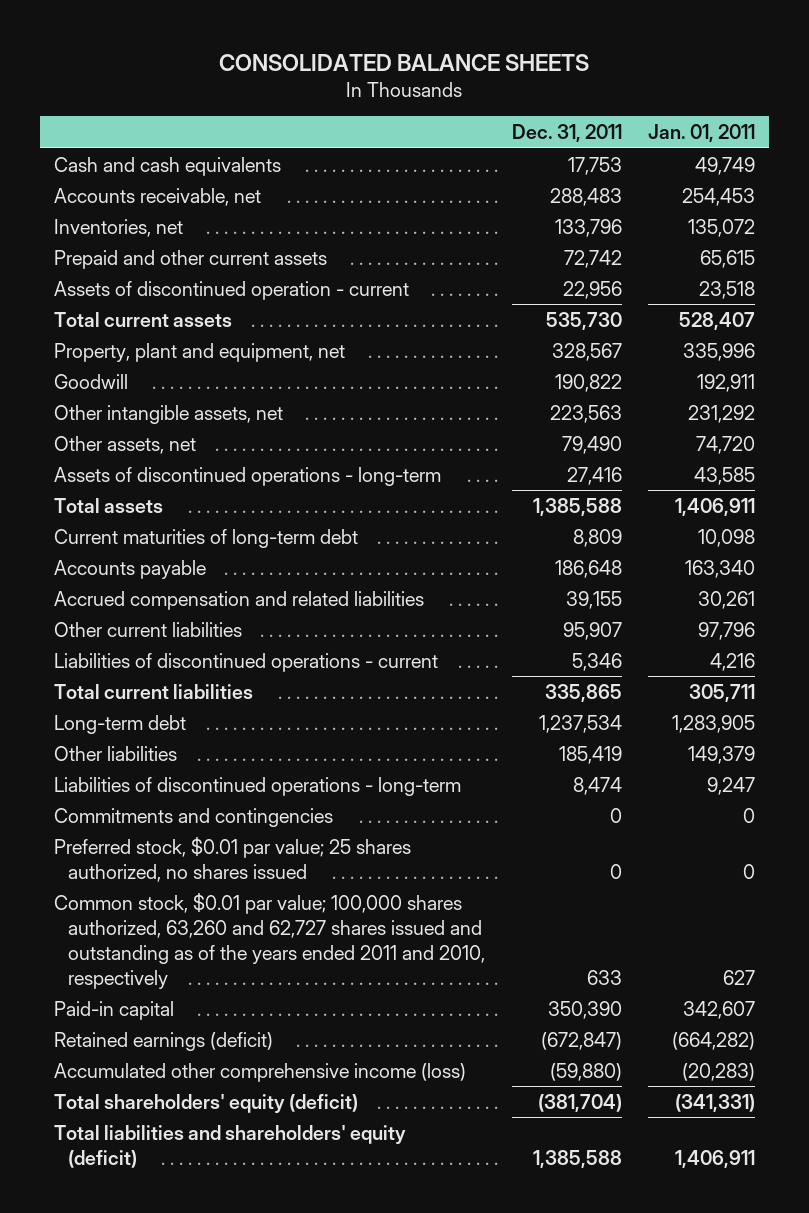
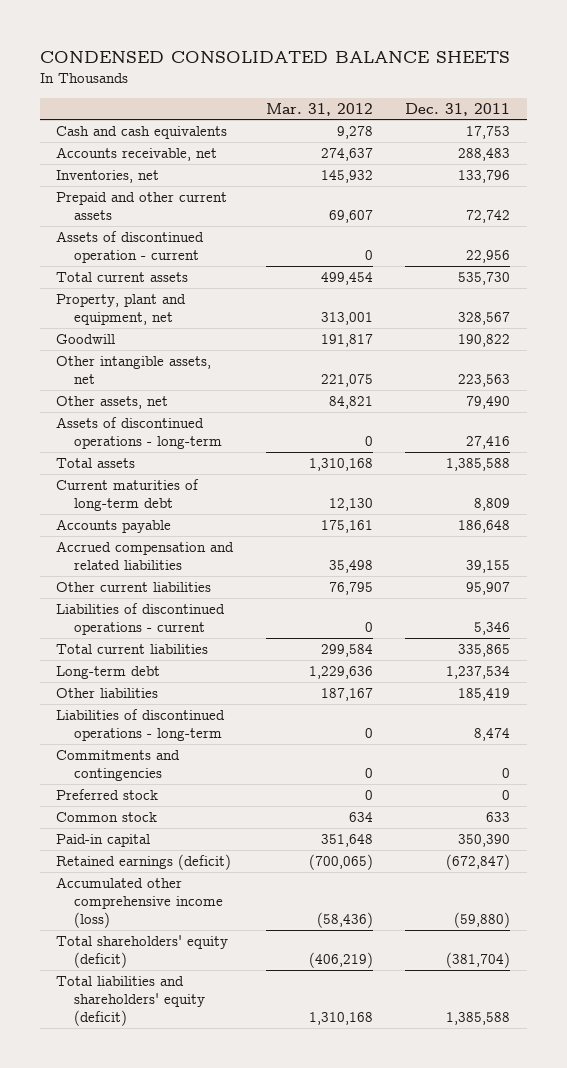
[219,53,590,71] CONSOLIDATED BALANCE SHEETS -> [40,51,511,64] CONDENSED CONSOLIDATED BALANCE SHEETS
[648,124,756,143] Jan. 01, 2011 -> none
none -> [265,102,373,116] Mar. 31, 2012
[53,836,411,882] Preferred stock, $0.01 par value; 25 shares authorized, no shares issued -> [56,789,159,801] Preferred stock
[53,892,486,989] Common stock, $0.01 par value; 100,000 shares authorized, 63,260 and 62,727 shares issued and outstanding as of the years ended 2011 and 2010, respectively -> [56,812,158,823] Common stock

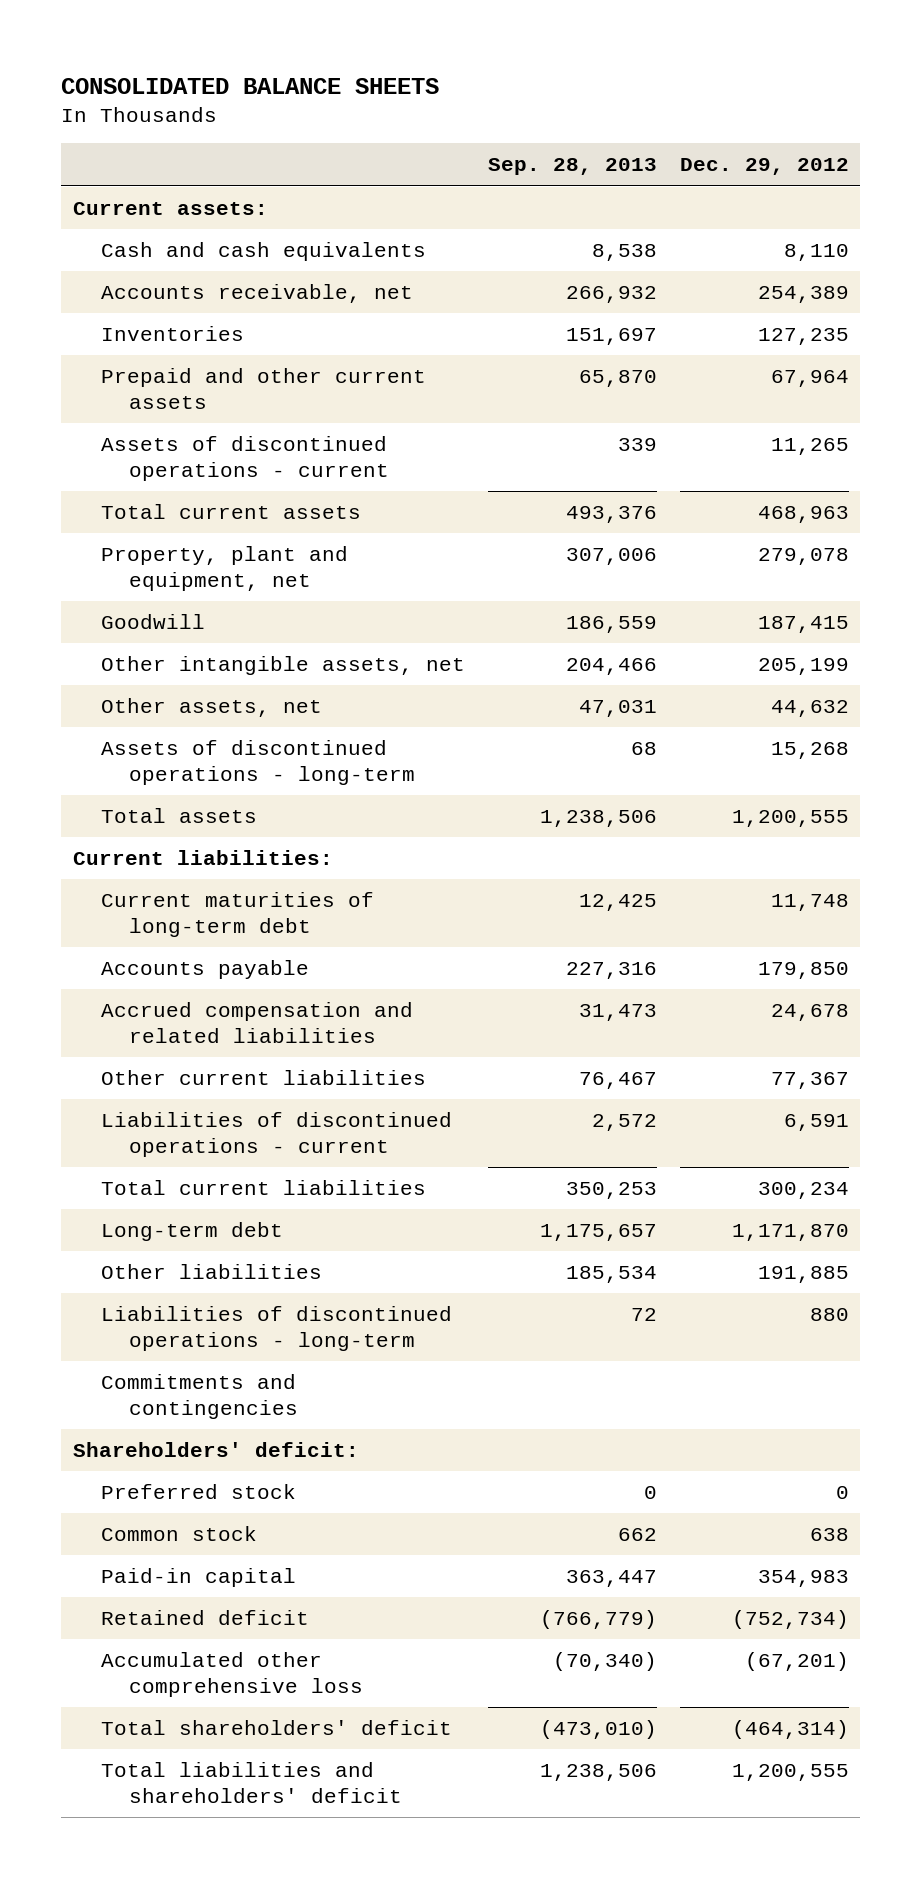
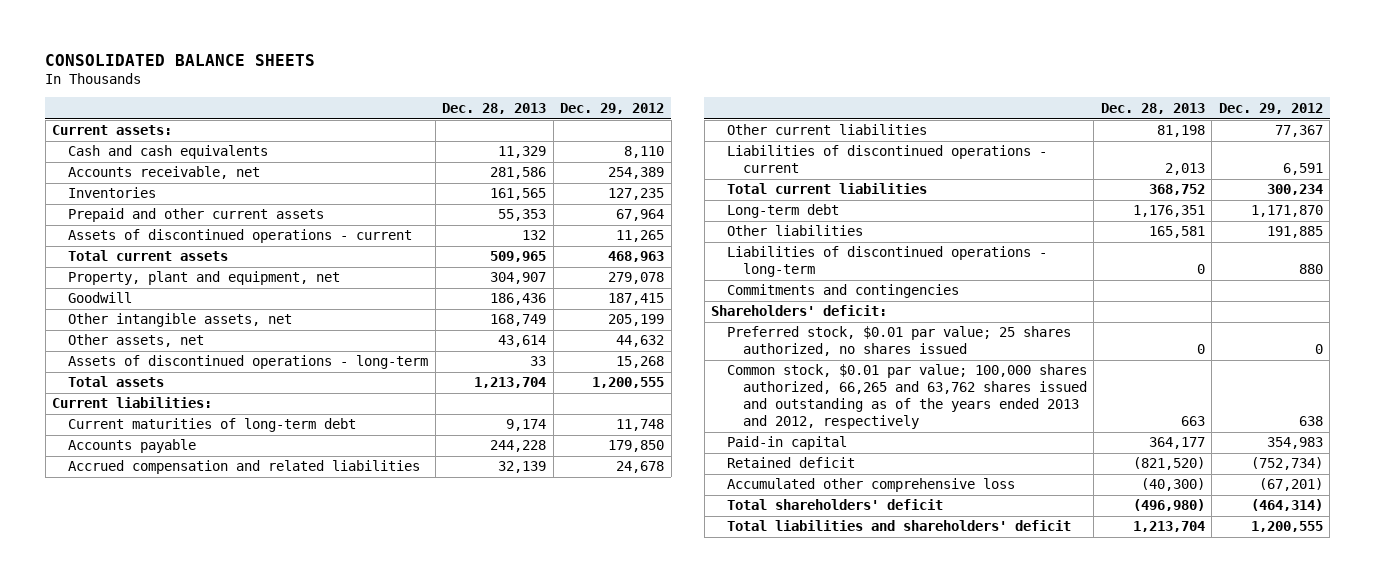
[487,158,657,176] Sep. 28, 2013 -> none
none -> [442,102,547,114] Dec. 28, 2013
[100,1484,296,1500] Preferred stock -> [726,326,1071,357] Preferred stock, $0.01 par value; 25 shares authorized, no shares issued
[100,1526,257,1542] Common stock -> [726,364,1087,430] Common stock, $0.01 par value; 100,000 shares authorized, 66,265 and 63,762 shares issued and outstanding as of the years ended 2013 and 2012, respectively

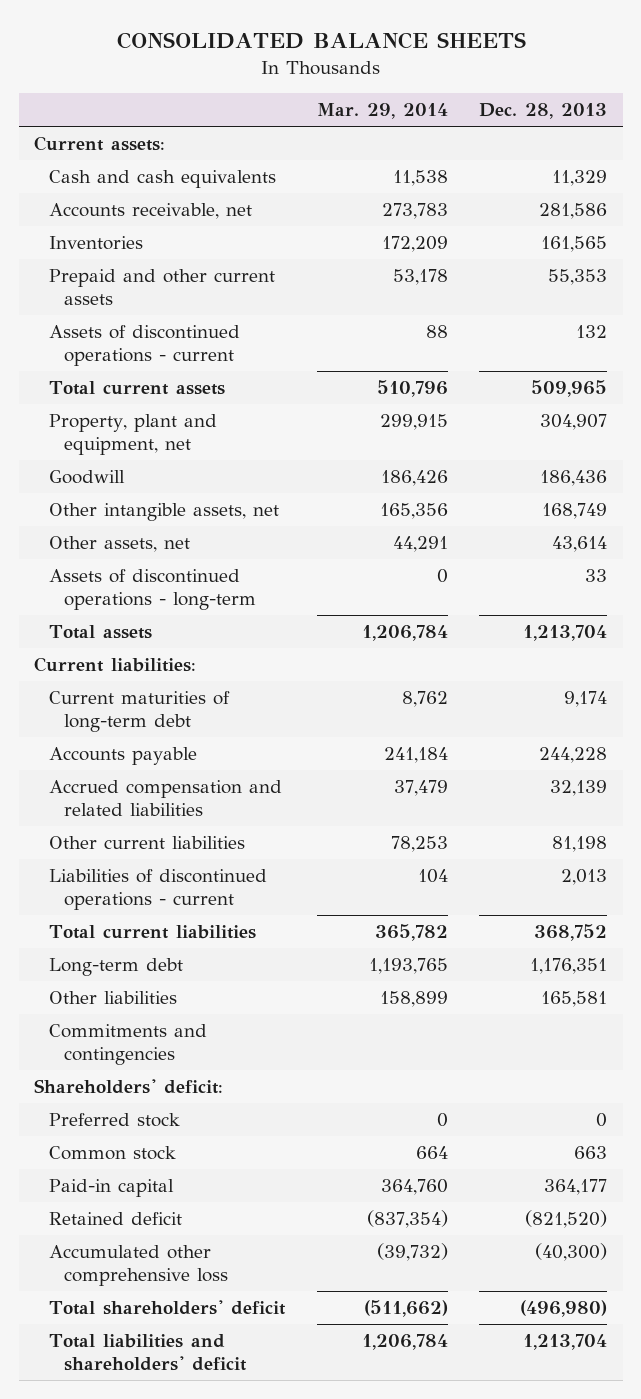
[560,102,665,114] Dec. 29, 2012 -> none
none -> [316,103,448,120] Mar. 29, 2014
[726,246,1047,278] Liabilities of discontinued operations - long-term -> none
[726,326,1071,357] Preferred stock, $0.01 par value; 25 shares authorized, no shares issued -> [49,1113,181,1128] Preferred stock
[726,364,1087,430] Common stock, $0.01 par value; 100,000 shares authorized, 66,265 and 63,762 shares issued and outstanding as of the years ended 2013 and 2012, respectively -> [49,1146,177,1161] Common stock

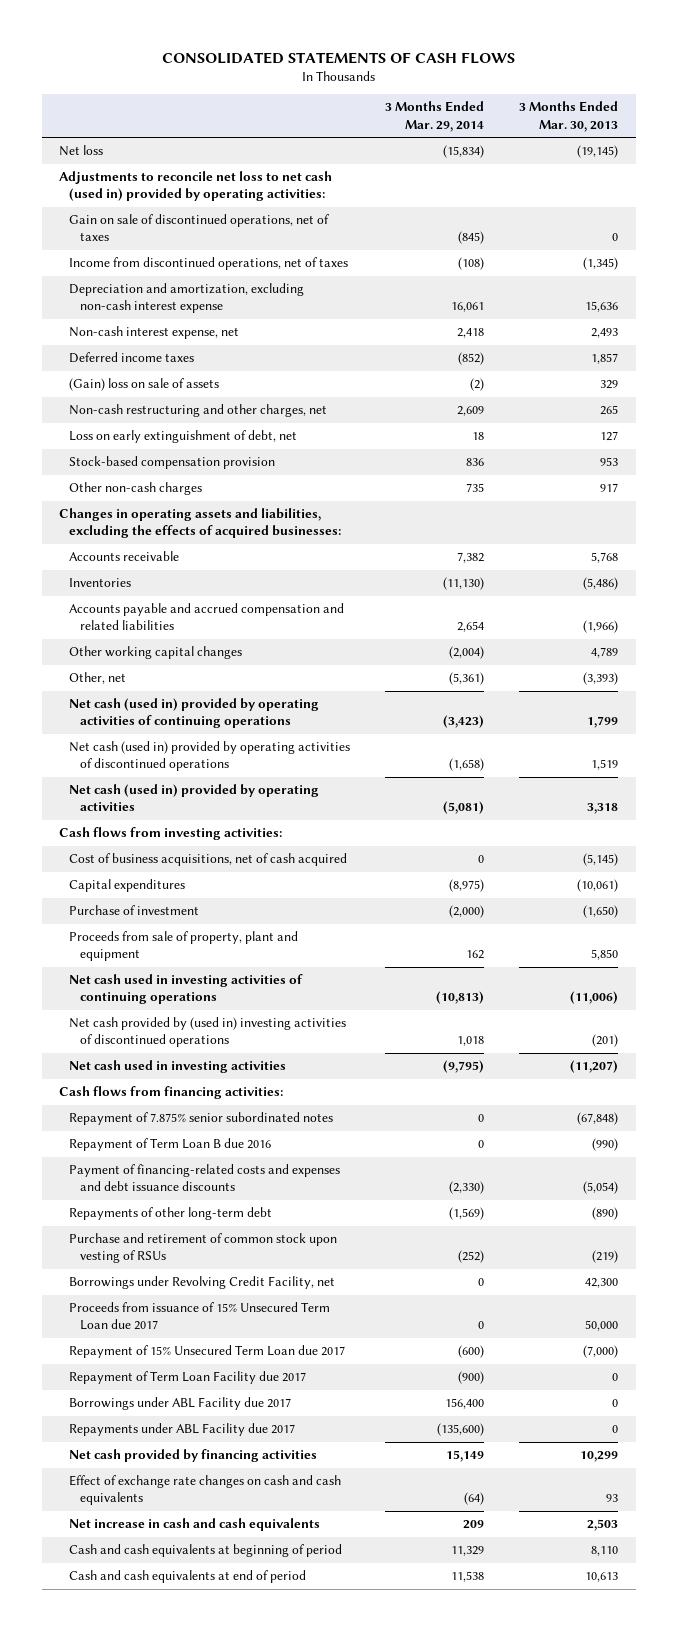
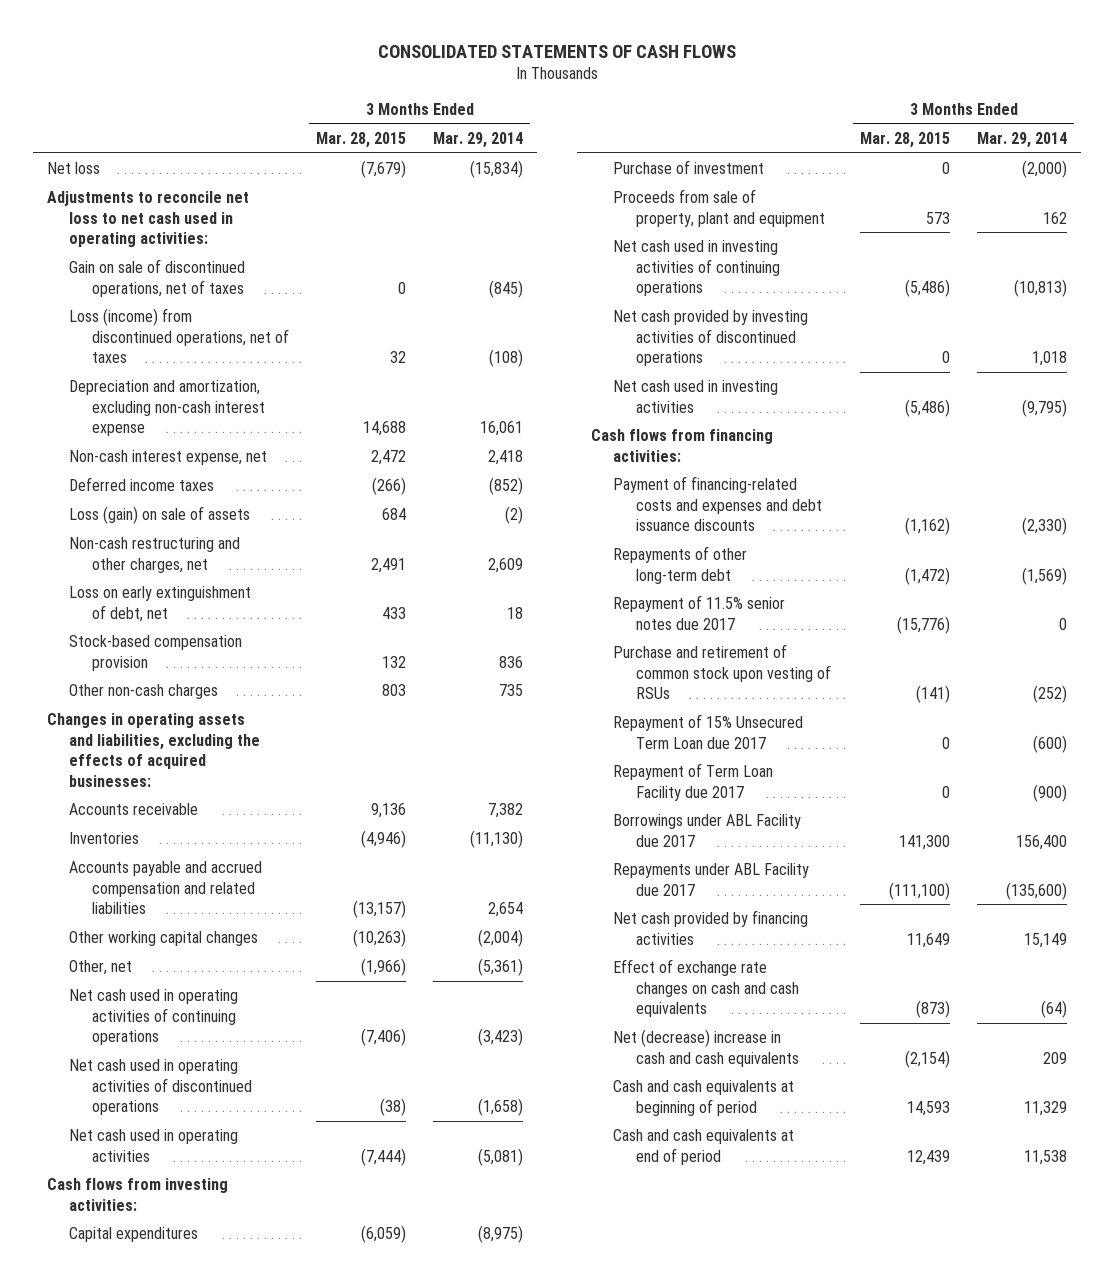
[519,101,619,132] 3 Months Ended Mar. 30, 2013 -> none
none -> [316,131,407,148] Mar. 28, 2015
[59,171,333,202] Adjustments to reconcile net loss to net cash (used in) provided by operating activities: -> [46,191,249,248] Adjustments to reconcile net loss to net cash used in operating activities:
[69,257,349,271] Income from discontinued operations, net of taxes -> [69,308,289,364] Loss (income) from discontinued operations, net of taxes
[69,378,220,392] (Gain) loss on sale of assets -> [69,506,251,525] Loss (gain) on sale of assets
[69,698,320,729] Net cash (used in) provided by operating activities of continuing operations -> [69,989,239,1046] Net cash used in operating activities of continuing operations
[69,741,351,772] Net cash (used in) provided by operating activities of discontinued operations -> [69,1059,252,1116] Net cash used in operating activities of discontinued operations
[69,784,320,812] Net cash (used in) provided by operating activities -> [69,1129,239,1162] Net cash used in operating activities
[69,853,348,867] Cost of business acquisitions, net of cash acquired -> none
[69,1017,347,1048] Net cash provided by (used in) investing activities of discontinued operations -> [613,310,809,367] Net cash provided by investing activities of discontinued operations
[69,1112,334,1126] Repayment of 7.875% senior subordinated notes -> none
[69,1138,272,1152] Repayment of Term Loan B due 2016 -> none
none -> [613,595,786,630] Repayment of 11.5% senior notes due 2017
[69,1276,336,1290] Borrowings under Revolving Credit Facility, net -> none
[69,1302,331,1331] Proceeds from issuance of 15% Unsecured Term Loan due 2017 -> none
[69,1518,321,1532] Net increase in cash and cash equivalents -> [613,1029,799,1067] Net (decrease) increase in cash and cash equivalents

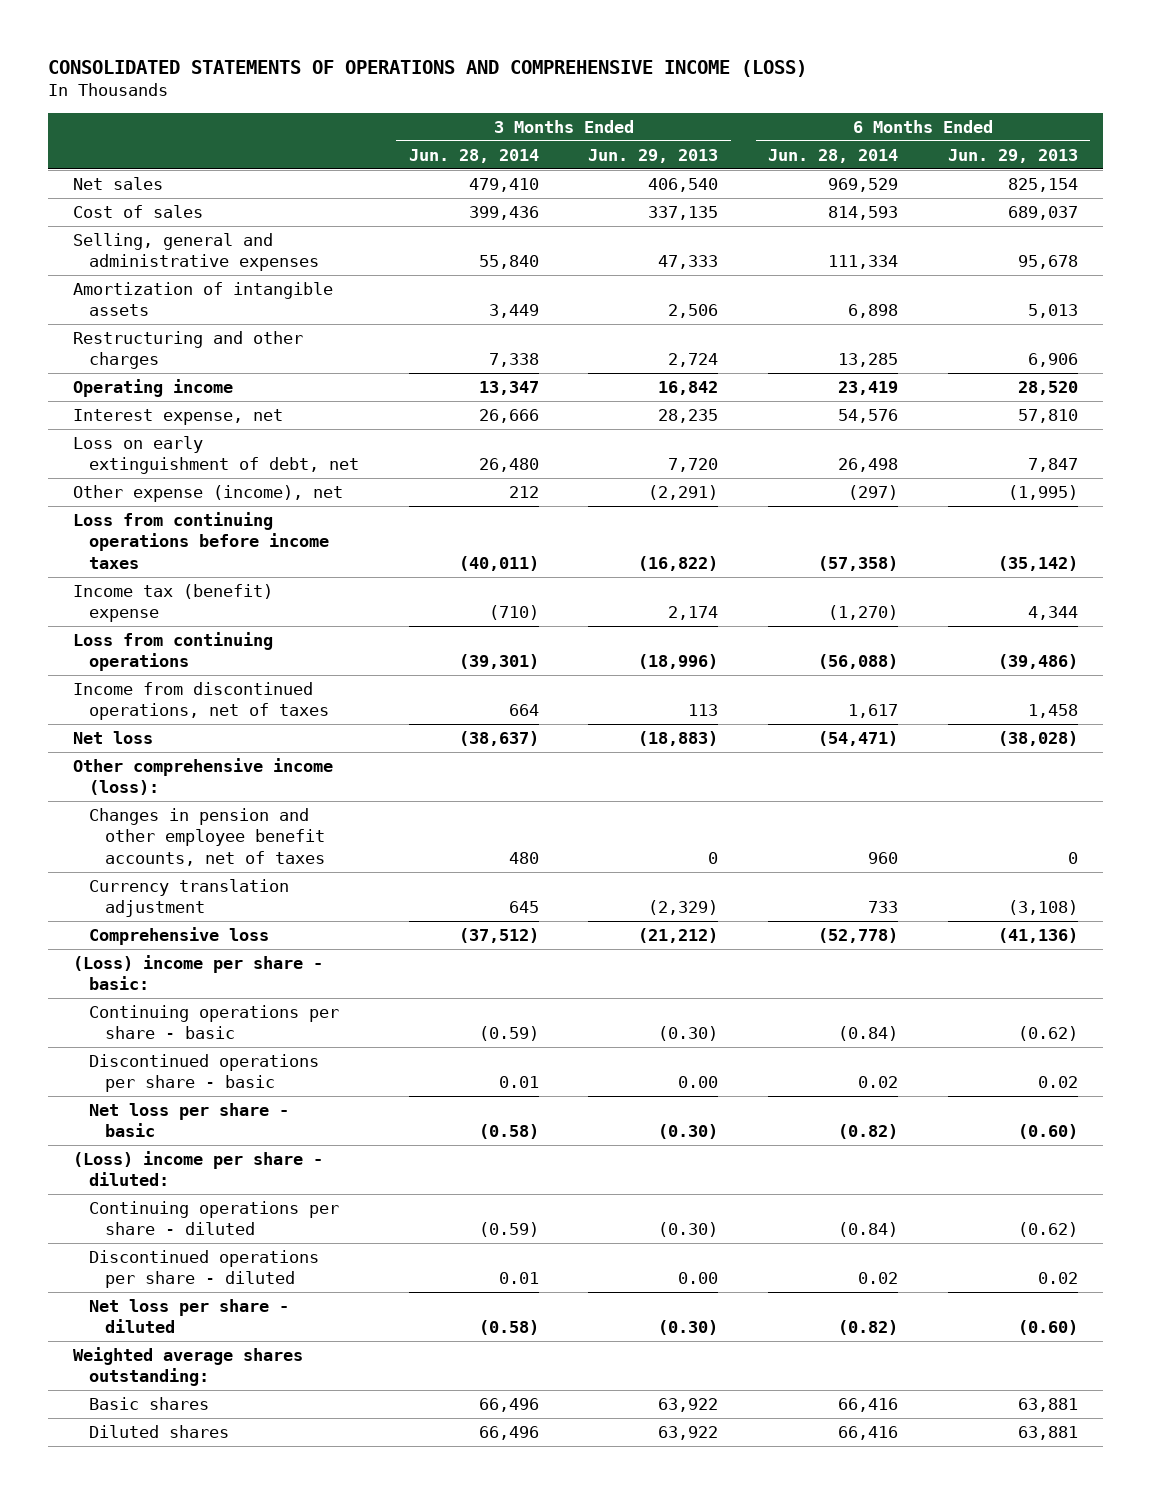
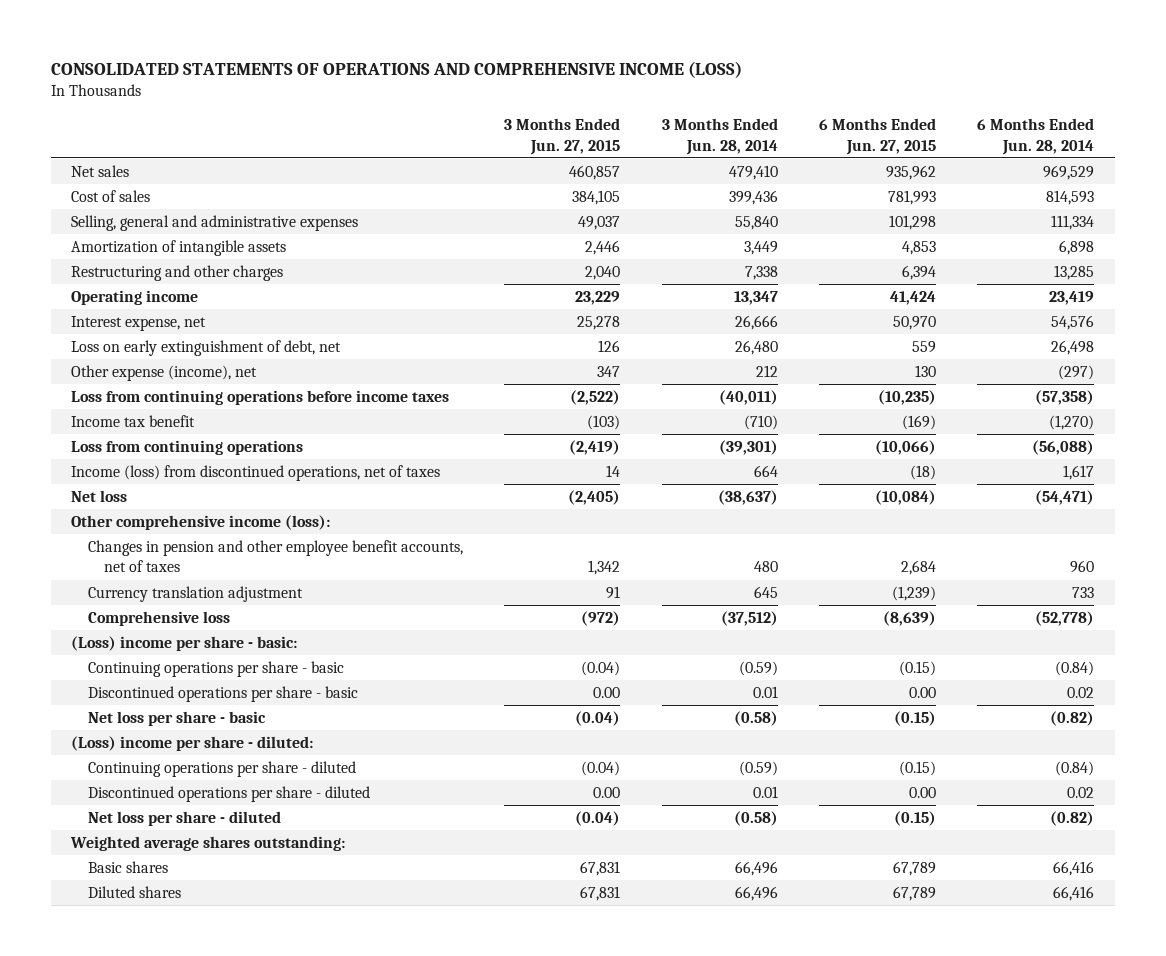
[588,148,719,163] Jun. 29, 2013 -> none
[947,148,1078,163] Jun. 29, 2013 -> none
none -> [504,118,621,155] 3 Months Ended Jun. 27, 2015
none -> [818,118,936,155] 6 Months Ended Jun. 27, 2015
[72,584,273,623] Income tax (benefit) expense -> [71,415,196,428] Income tax benefit
[72,682,330,721] Income from discontinued operations, net of taxes -> [71,465,441,482] Income (loss) from discontinued operations, net of taxes

